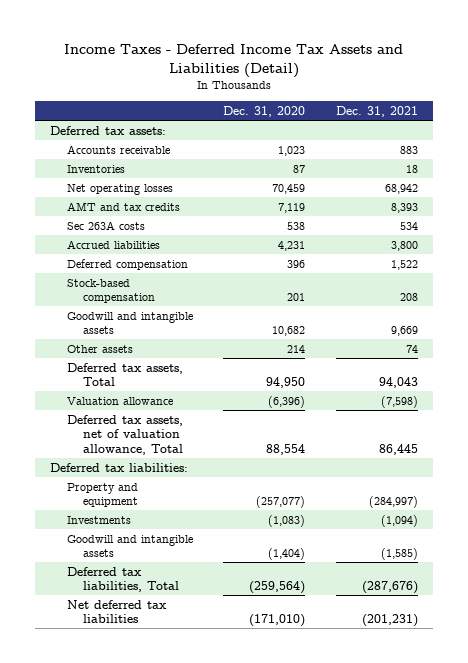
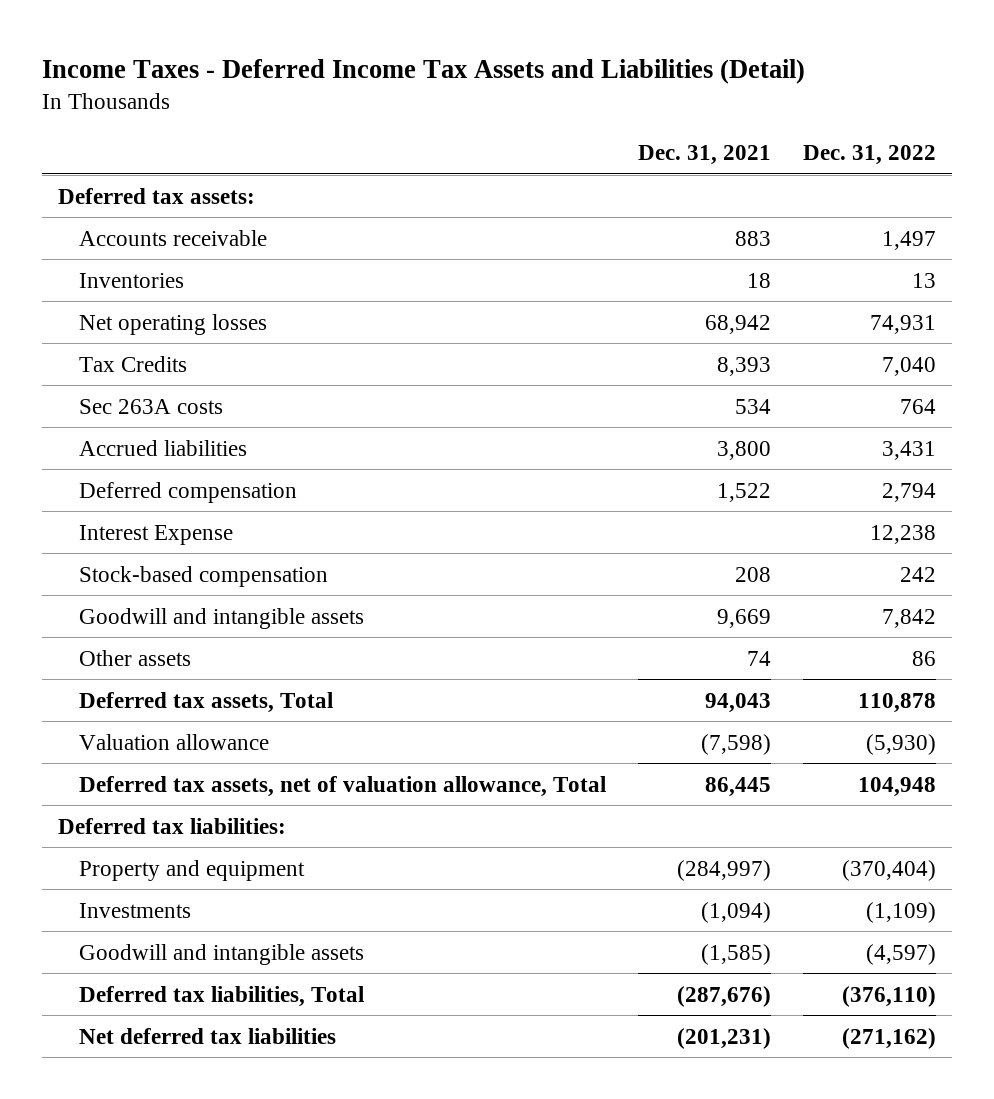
[223,106,306,118] Dec. 31, 2020 -> none
none -> [803,145,937,166] Dec. 31, 2022
[66,201,180,211] AMT and tax credits -> [78,355,187,372] Tax Credits
none -> [78,524,233,545] Interest Expense

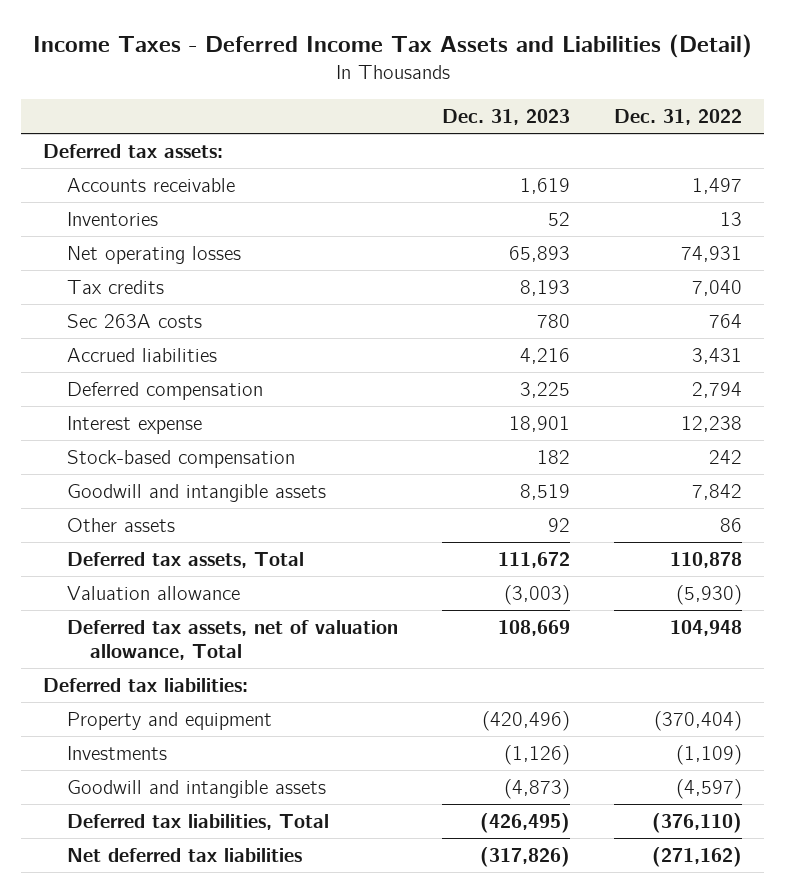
[638,145,772,166] Dec. 31, 2021 -> none
none -> [441,109,570,126] Dec. 31, 2023
[78,355,187,372] Tax Credits -> [66,279,164,294] Tax credits
[78,524,233,545] Interest Expense -> [66,415,202,434] Interest expense

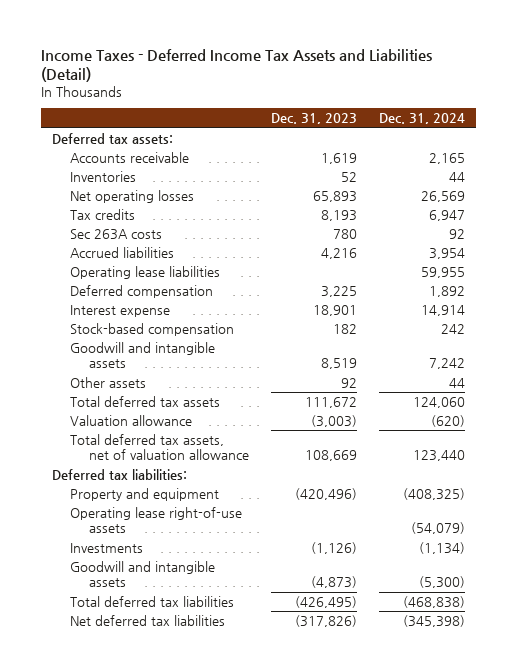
[613,109,742,126] Dec. 31, 2022 -> none
none -> [378,113,465,125] Dec. 31, 2024
none -> [70,265,221,279] Operating lease liabilities
[66,551,304,568] Deferred tax assets, Total -> [70,395,221,407] Total deferred tax assets
[66,619,398,660] Deferred tax assets, net of valuation allowance, Total -> [70,433,249,461] Total deferred tax assets, net of valuation allowance
none -> [70,506,243,534] Operating lease right-of-use assets
[66,813,329,830] Deferred tax liabilities, Total -> [70,595,235,607] Total deferred tax liabilities

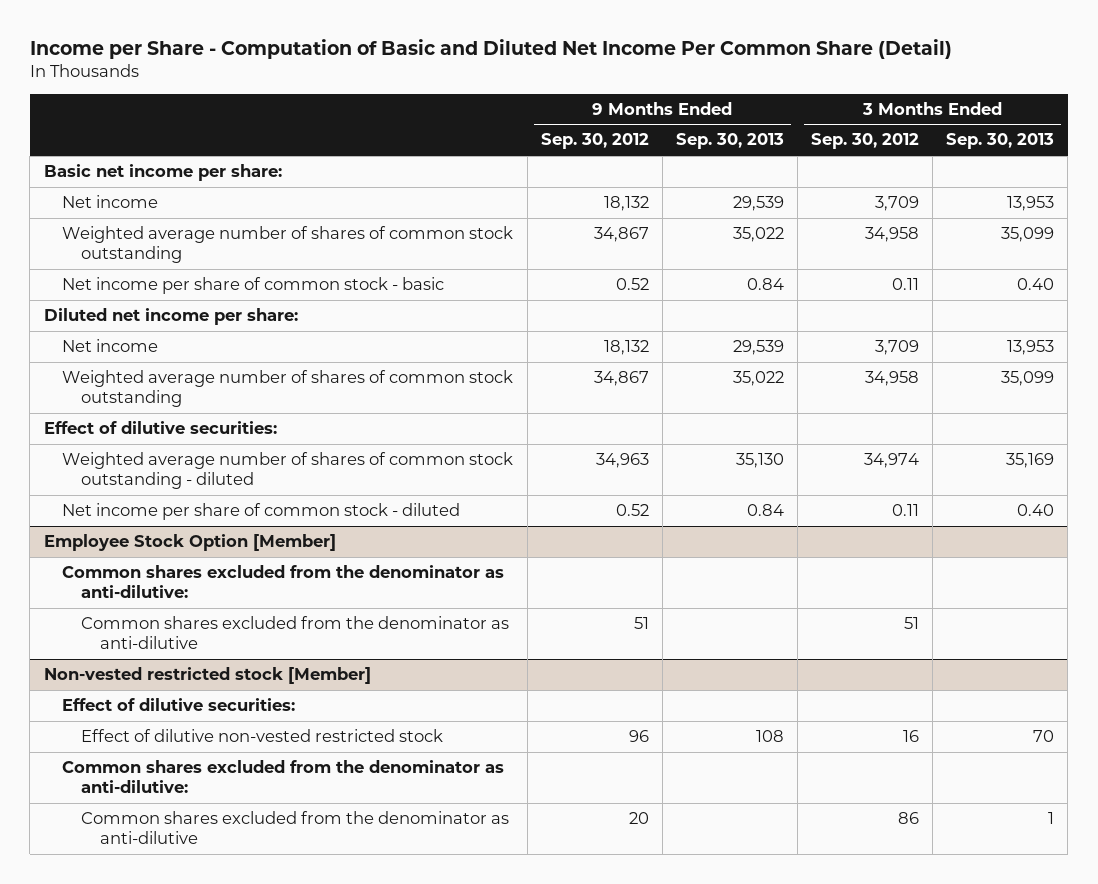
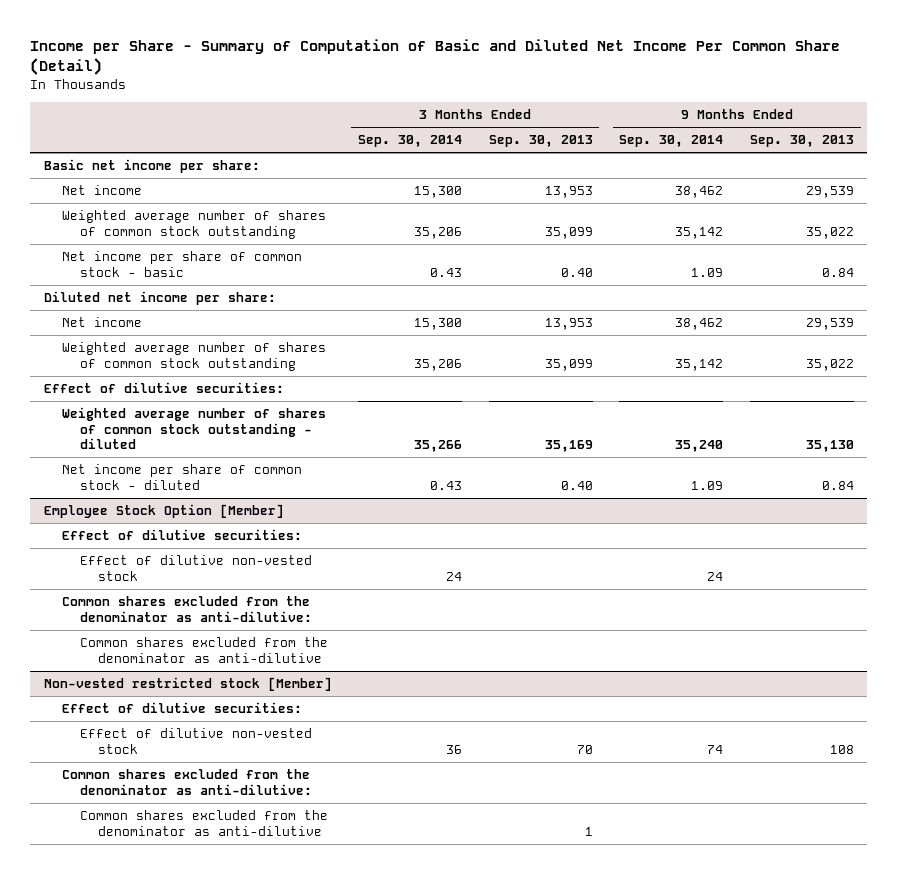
[29,39,952,60] Income per Share - Computation of Basic and Diluted Net Income Per Common Share (Detail) -> [30,38,841,75] Income per Share - Summary of Computation of Basic and Diluted Net Income Per Common Share (Detail)
[540,133,649,150] Sep. 30, 2012 -> none
[811,133,920,150] Sep. 30, 2012 -> none
none -> [358,135,463,148] Sep. 30, 2014
none -> [619,135,724,148] Sep. 30, 2014
none -> [61,529,302,541] Effect of dilutive securities:
none -> [79,555,312,581] Effect of dilutive non-vested stock
[81,729,444,743] Effect of dilutive non-vested restricted stock -> [79,728,312,754] Effect of dilutive non-vested stock

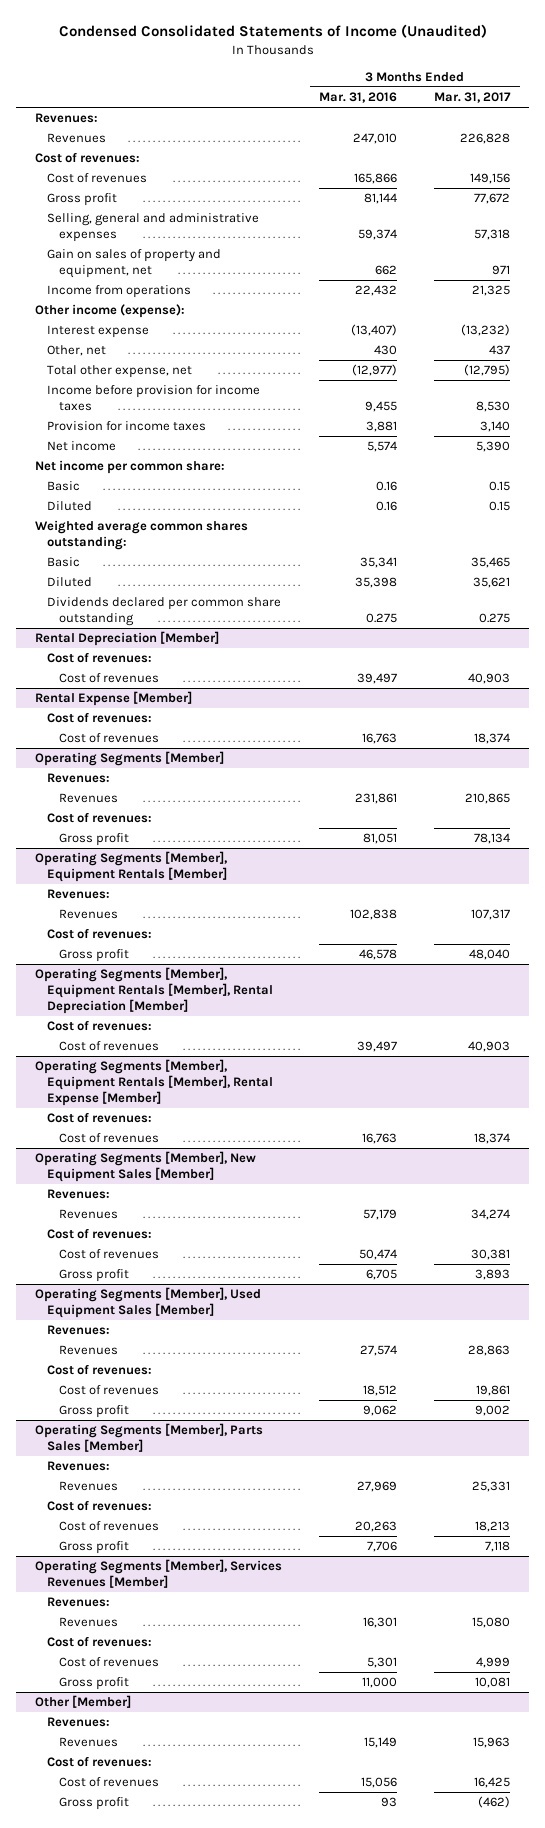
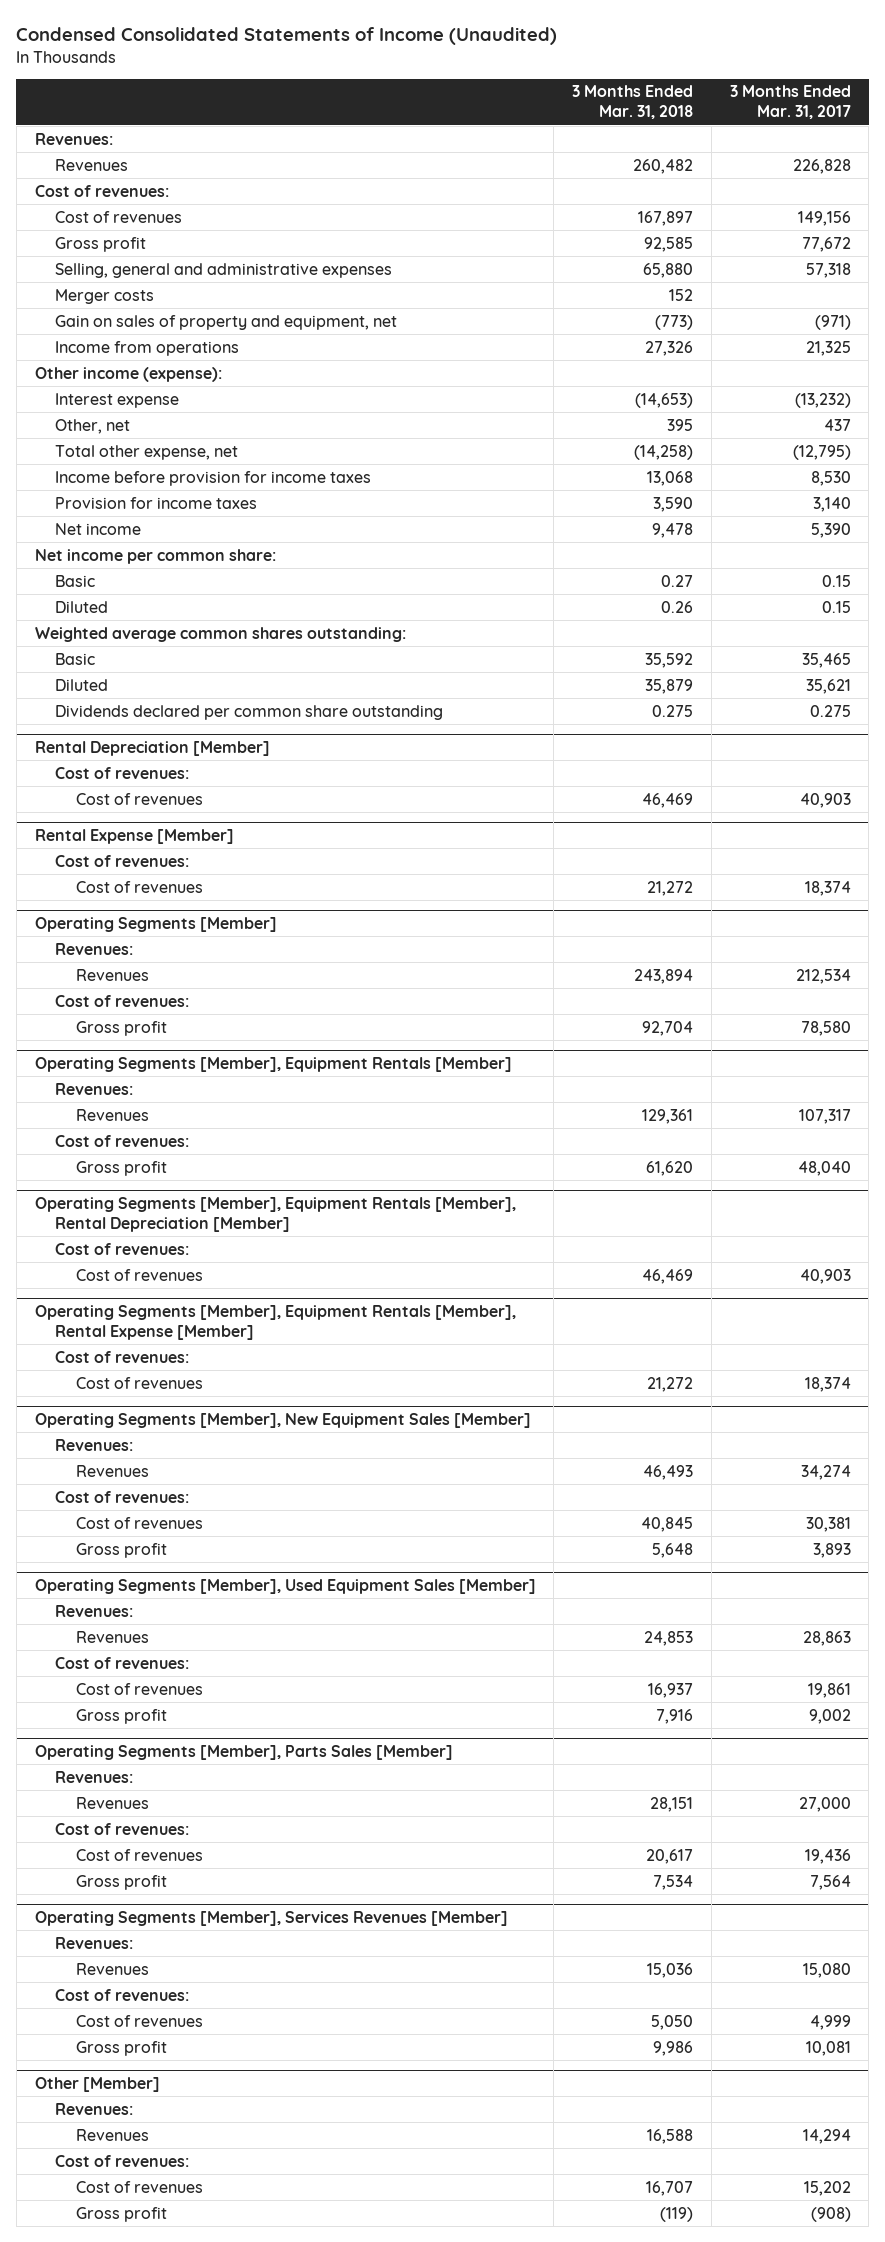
[319,92,398,104] Mar. 31, 2016 -> none
none -> [572,85,694,120] 3 Months Ended Mar. 31, 2018
none -> [55,288,155,304] Merger costs
[492,264,511,275] 971 -> [814,314,851,330] (971)
[465,793,511,805] 210,865 -> [795,968,851,984] 212,534
[474,833,511,845] 78,134 -> [800,1020,851,1036] 78,580
[472,1481,511,1493] 25,331 -> [798,1796,851,1812] 27,000
[475,1521,511,1533] 18,213 -> [804,1848,851,1864] 19,436
[485,1541,511,1553] 7,118 -> [809,1874,851,1890] 7,564
[473,1737,511,1749] 15,963 -> [802,2128,851,2144] 14,294
[474,1777,511,1789] 16,425 -> [803,2180,851,2196] 15,202
[478,1796,511,1809] (462) -> [810,2206,851,2222] (908)

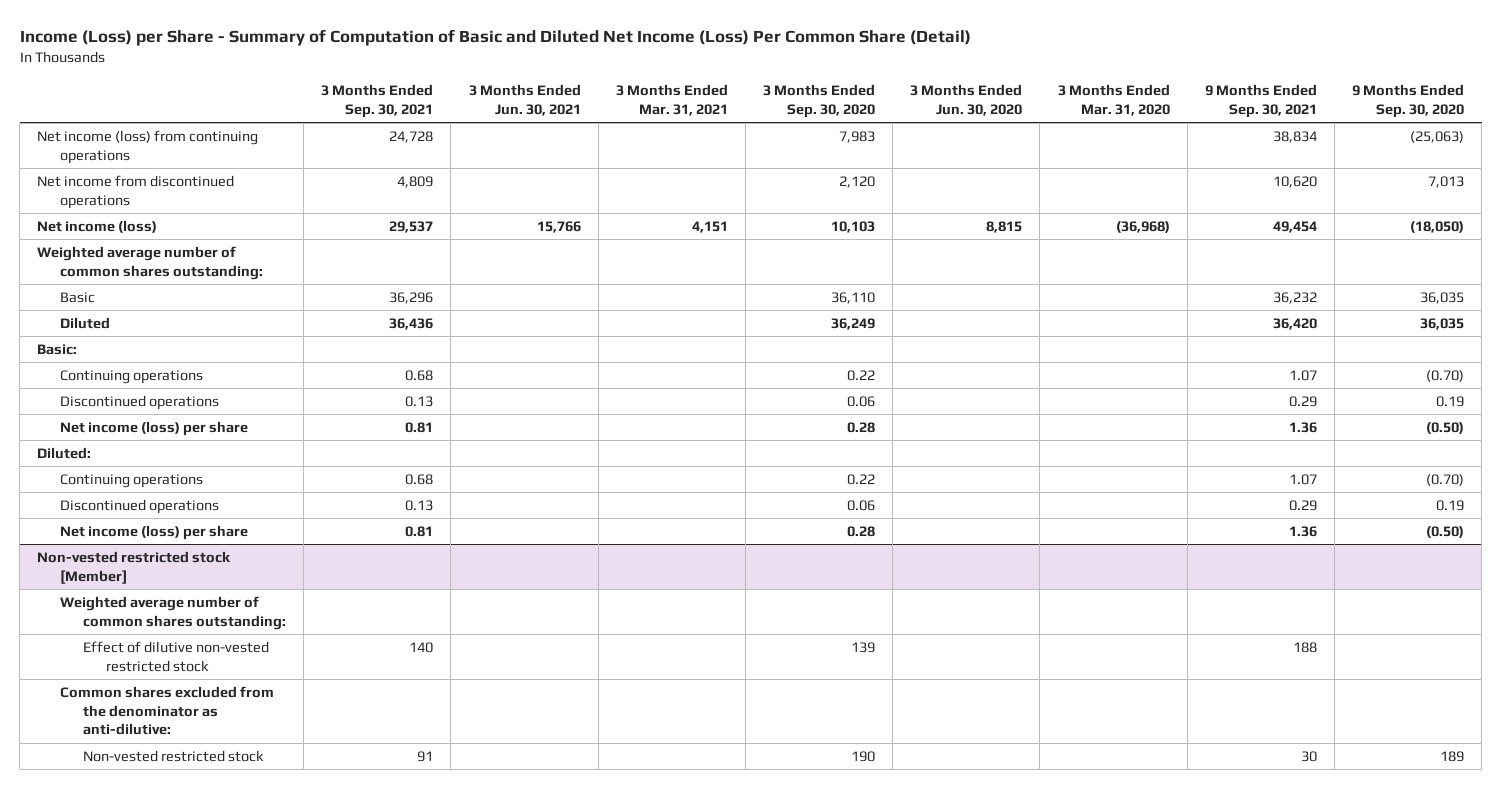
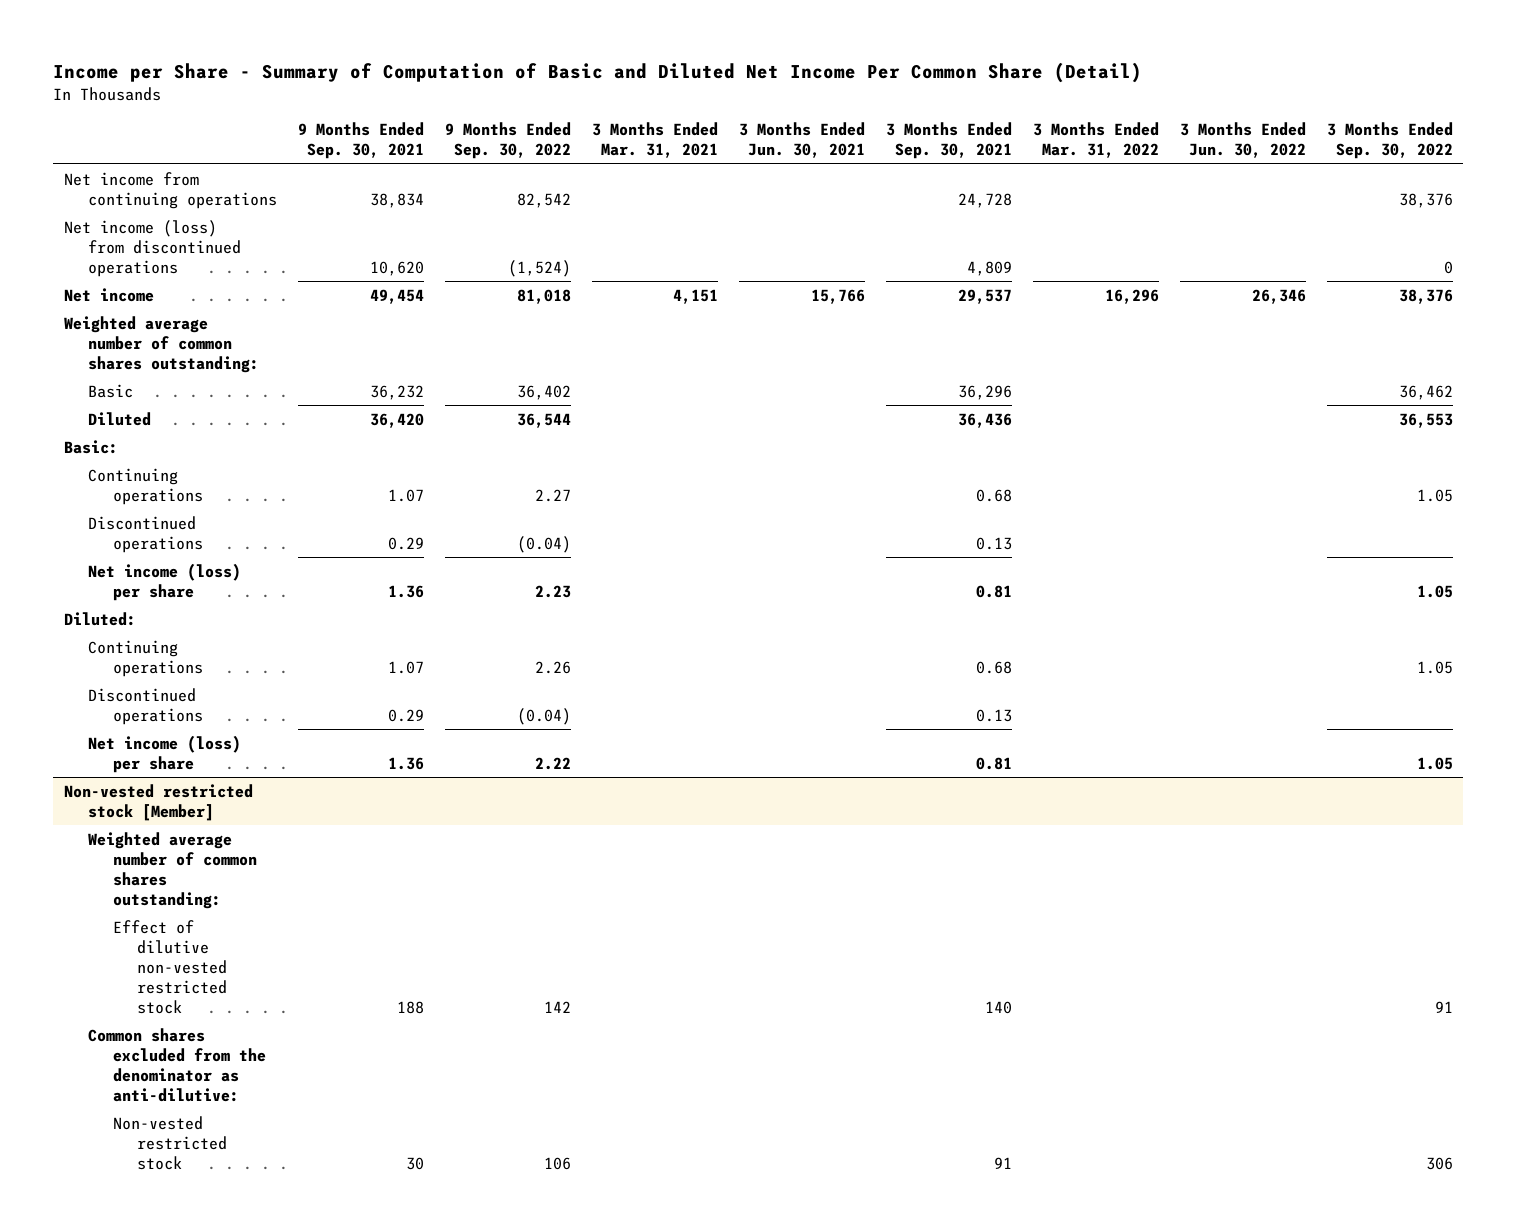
[19,29,971,47] Income (Loss) per Share - Summary of Computation of Basic and Diluted Net Income (Loss) Per Common Share (Detail) -> [53,62,1143,84] Income per Share - Summary of Computation of Basic and Diluted Net Income Per Common Share (Detail)
[763,83,876,118] 3 Months Ended Sep. 30, 2020 -> none
[910,83,1023,116] 3 Months Ended Jun. 30, 2020 -> none
[1057,83,1170,116] 3 Months Ended Mar. 31, 2020 -> none
[1351,83,1464,118] 9 Months Ended Sep. 30, 2020 -> none
none -> [445,122,572,160] 9 Months Ended Sep. 30, 2022
none -> [1032,122,1159,159] 3 Months Ended Mar. 31, 2022
none -> [1179,122,1306,159] 3 Months Ended Jun. 30, 2022
none -> [1326,122,1453,160] 3 Months Ended Sep. 30, 2022
[37,129,259,164] Net income (loss) from continuing operations -> [63,171,278,209] Net income from continuing operations
[37,174,235,209] Net income from discontinued operations -> [63,219,242,277] Net income (loss) from discontinued operations
[37,219,158,233] Net income (loss) -> [63,287,154,302] Net income

